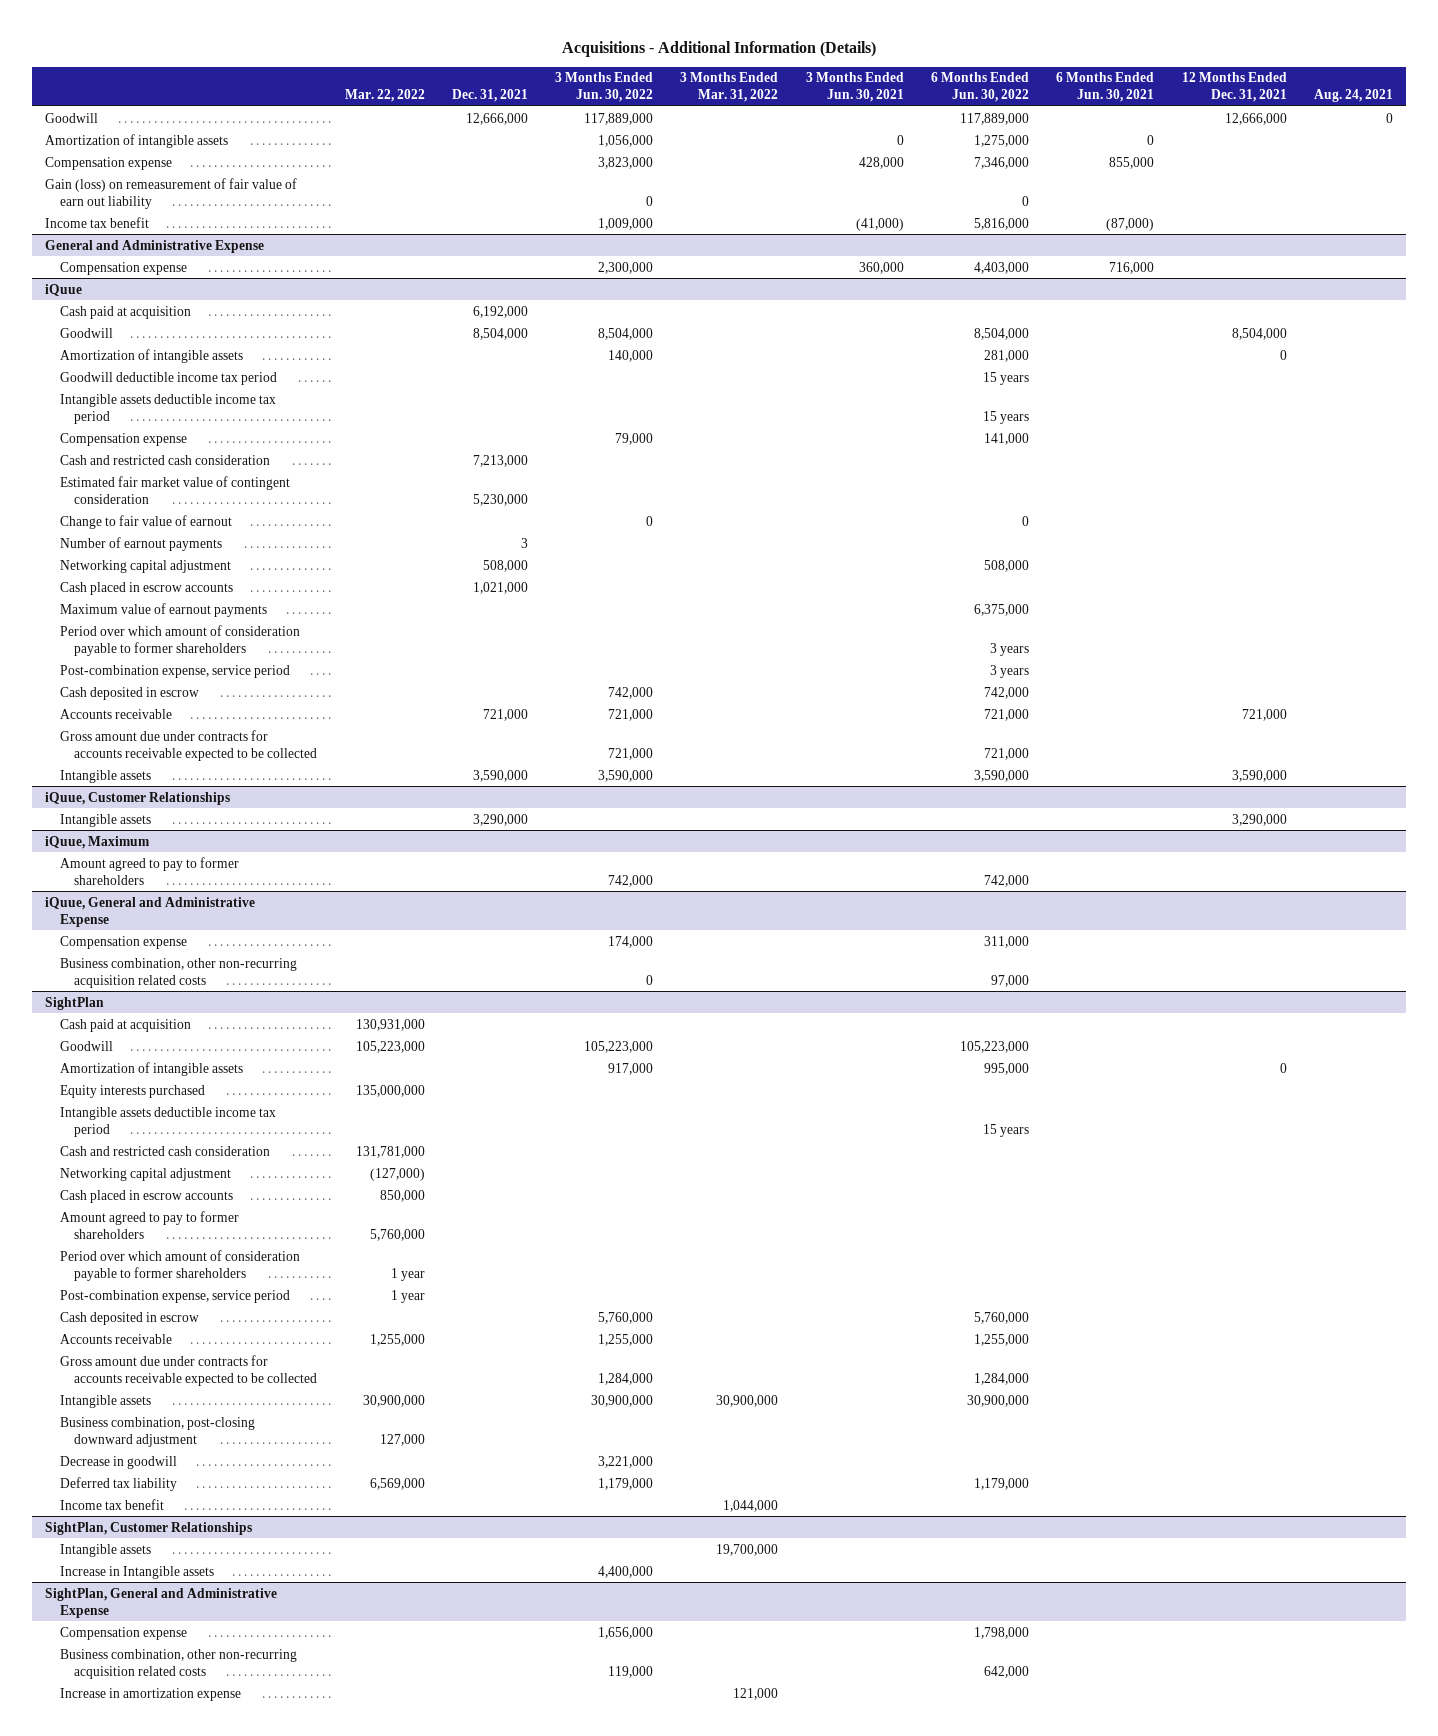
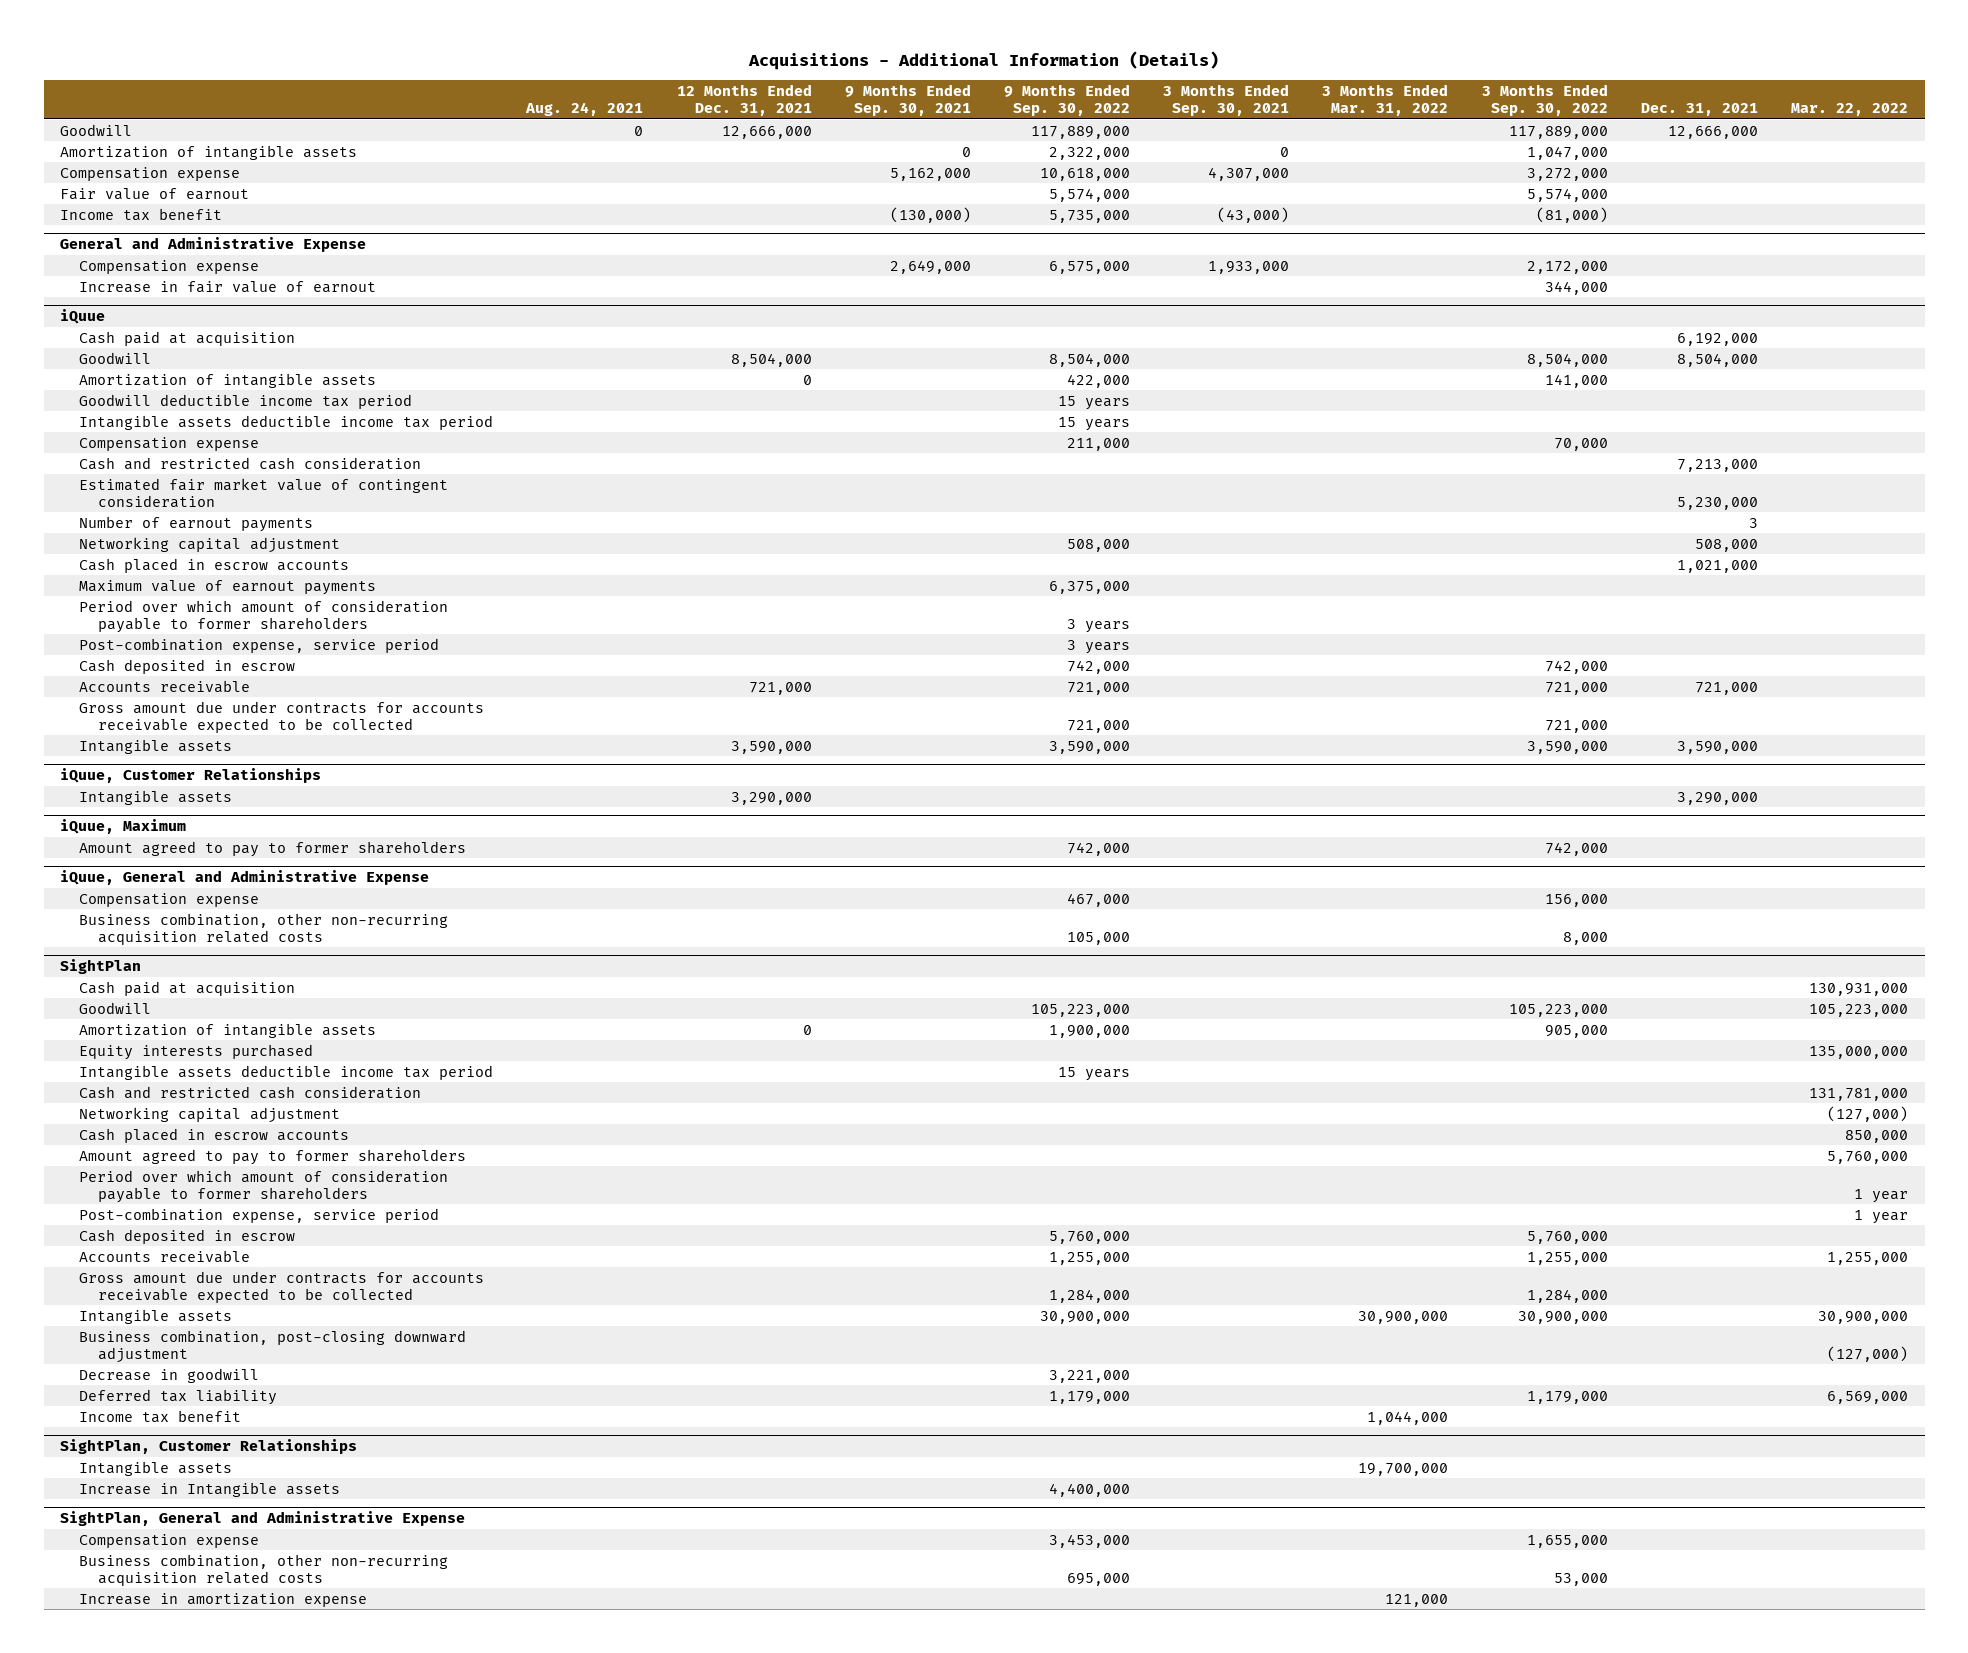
[555,72,654,103] 3 Months Ended Jun. 30, 2022 -> none
[805,72,904,103] 3 Months Ended Jun. 30, 2021 -> none
[931,72,1030,103] 6 Months Ended Jun. 30, 2022 -> none
[1056,72,1155,103] 6 Months Ended Jun. 30, 2021 -> none
none -> [844,84,971,117] 9 Months Ended Sep. 30, 2021
none -> [1004,84,1131,117] 9 Months Ended Sep. 30, 2022
none -> [1163,84,1290,117] 3 Months Ended Sep. 30, 2021
none -> [1481,84,1608,117] 3 Months Ended Sep. 30, 2022
[45,177,298,209] Gain (loss) on remeasurement of fair value of earn out liability -> none
none -> [60,187,250,200] Fair value of earnout
none -> [79,280,377,293] Increase in fair value of earnout
[59,514,232,529] Change to fair value of earnout -> none
[379,1433,425,1446] 127,000 -> [1827,1345,1909,1362] (127,000)

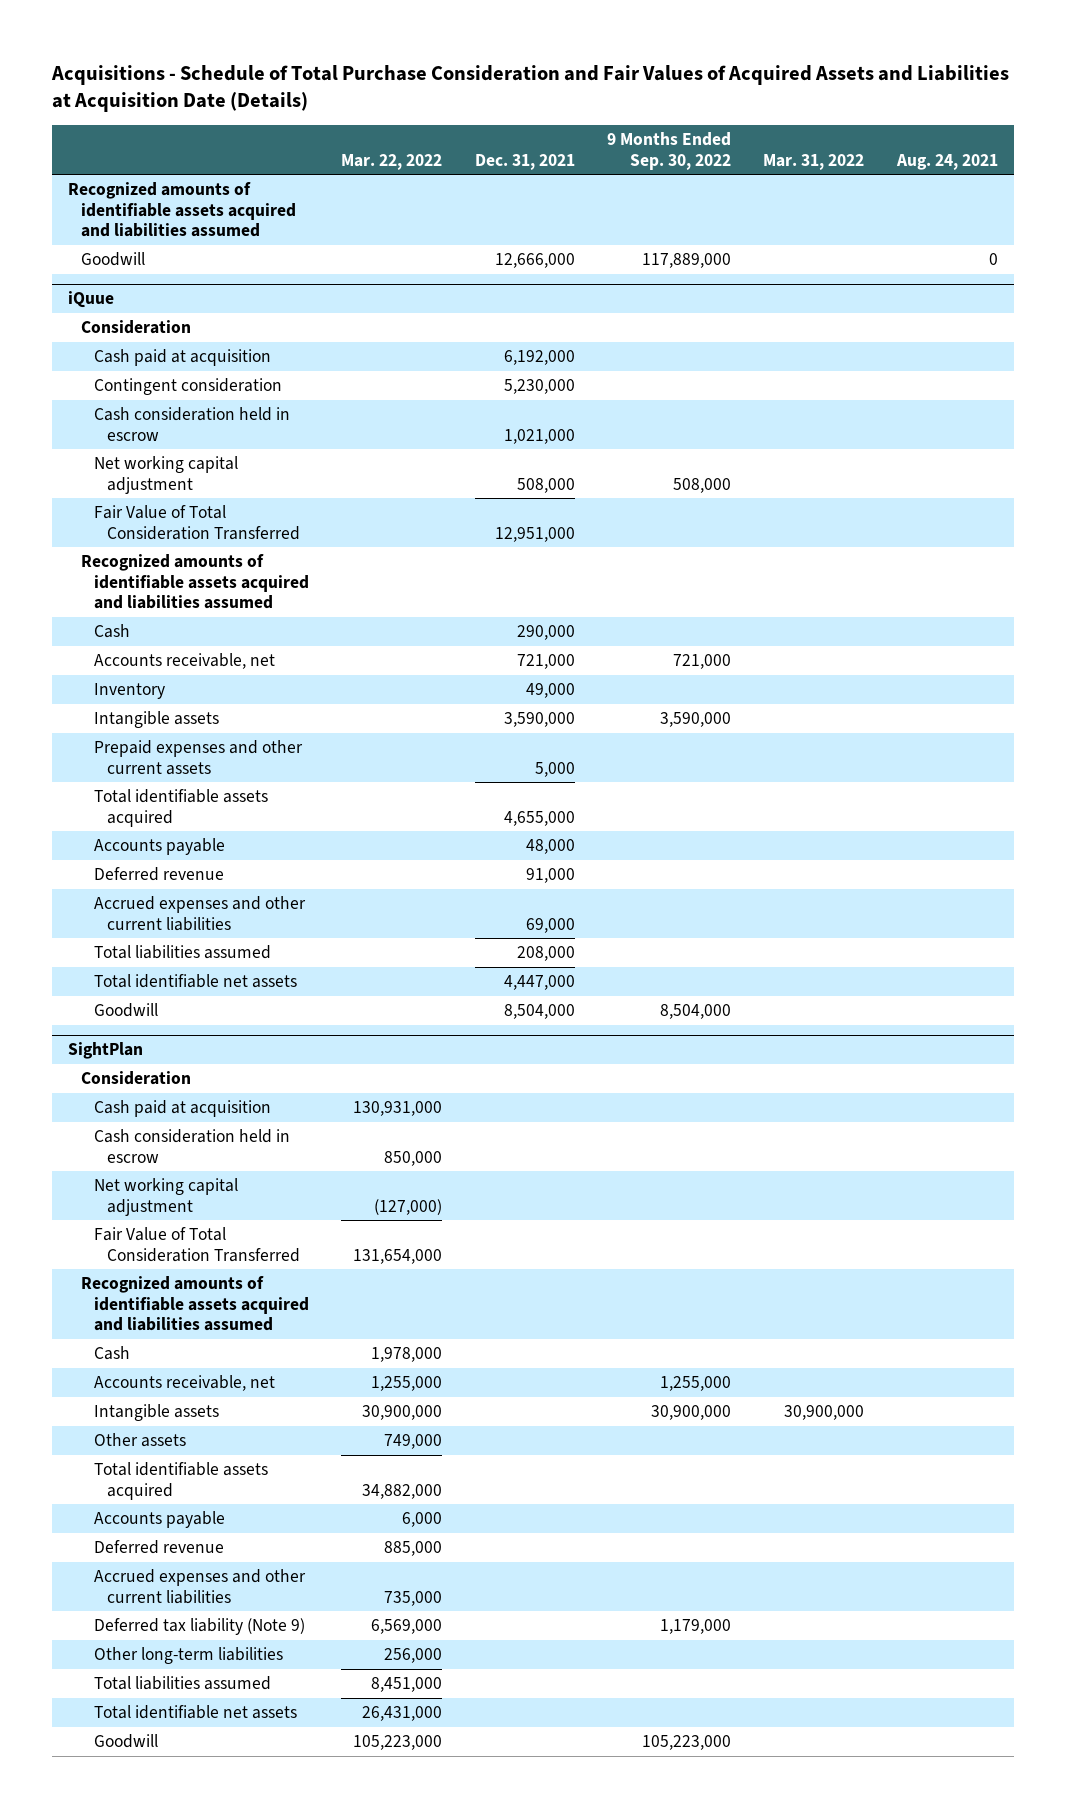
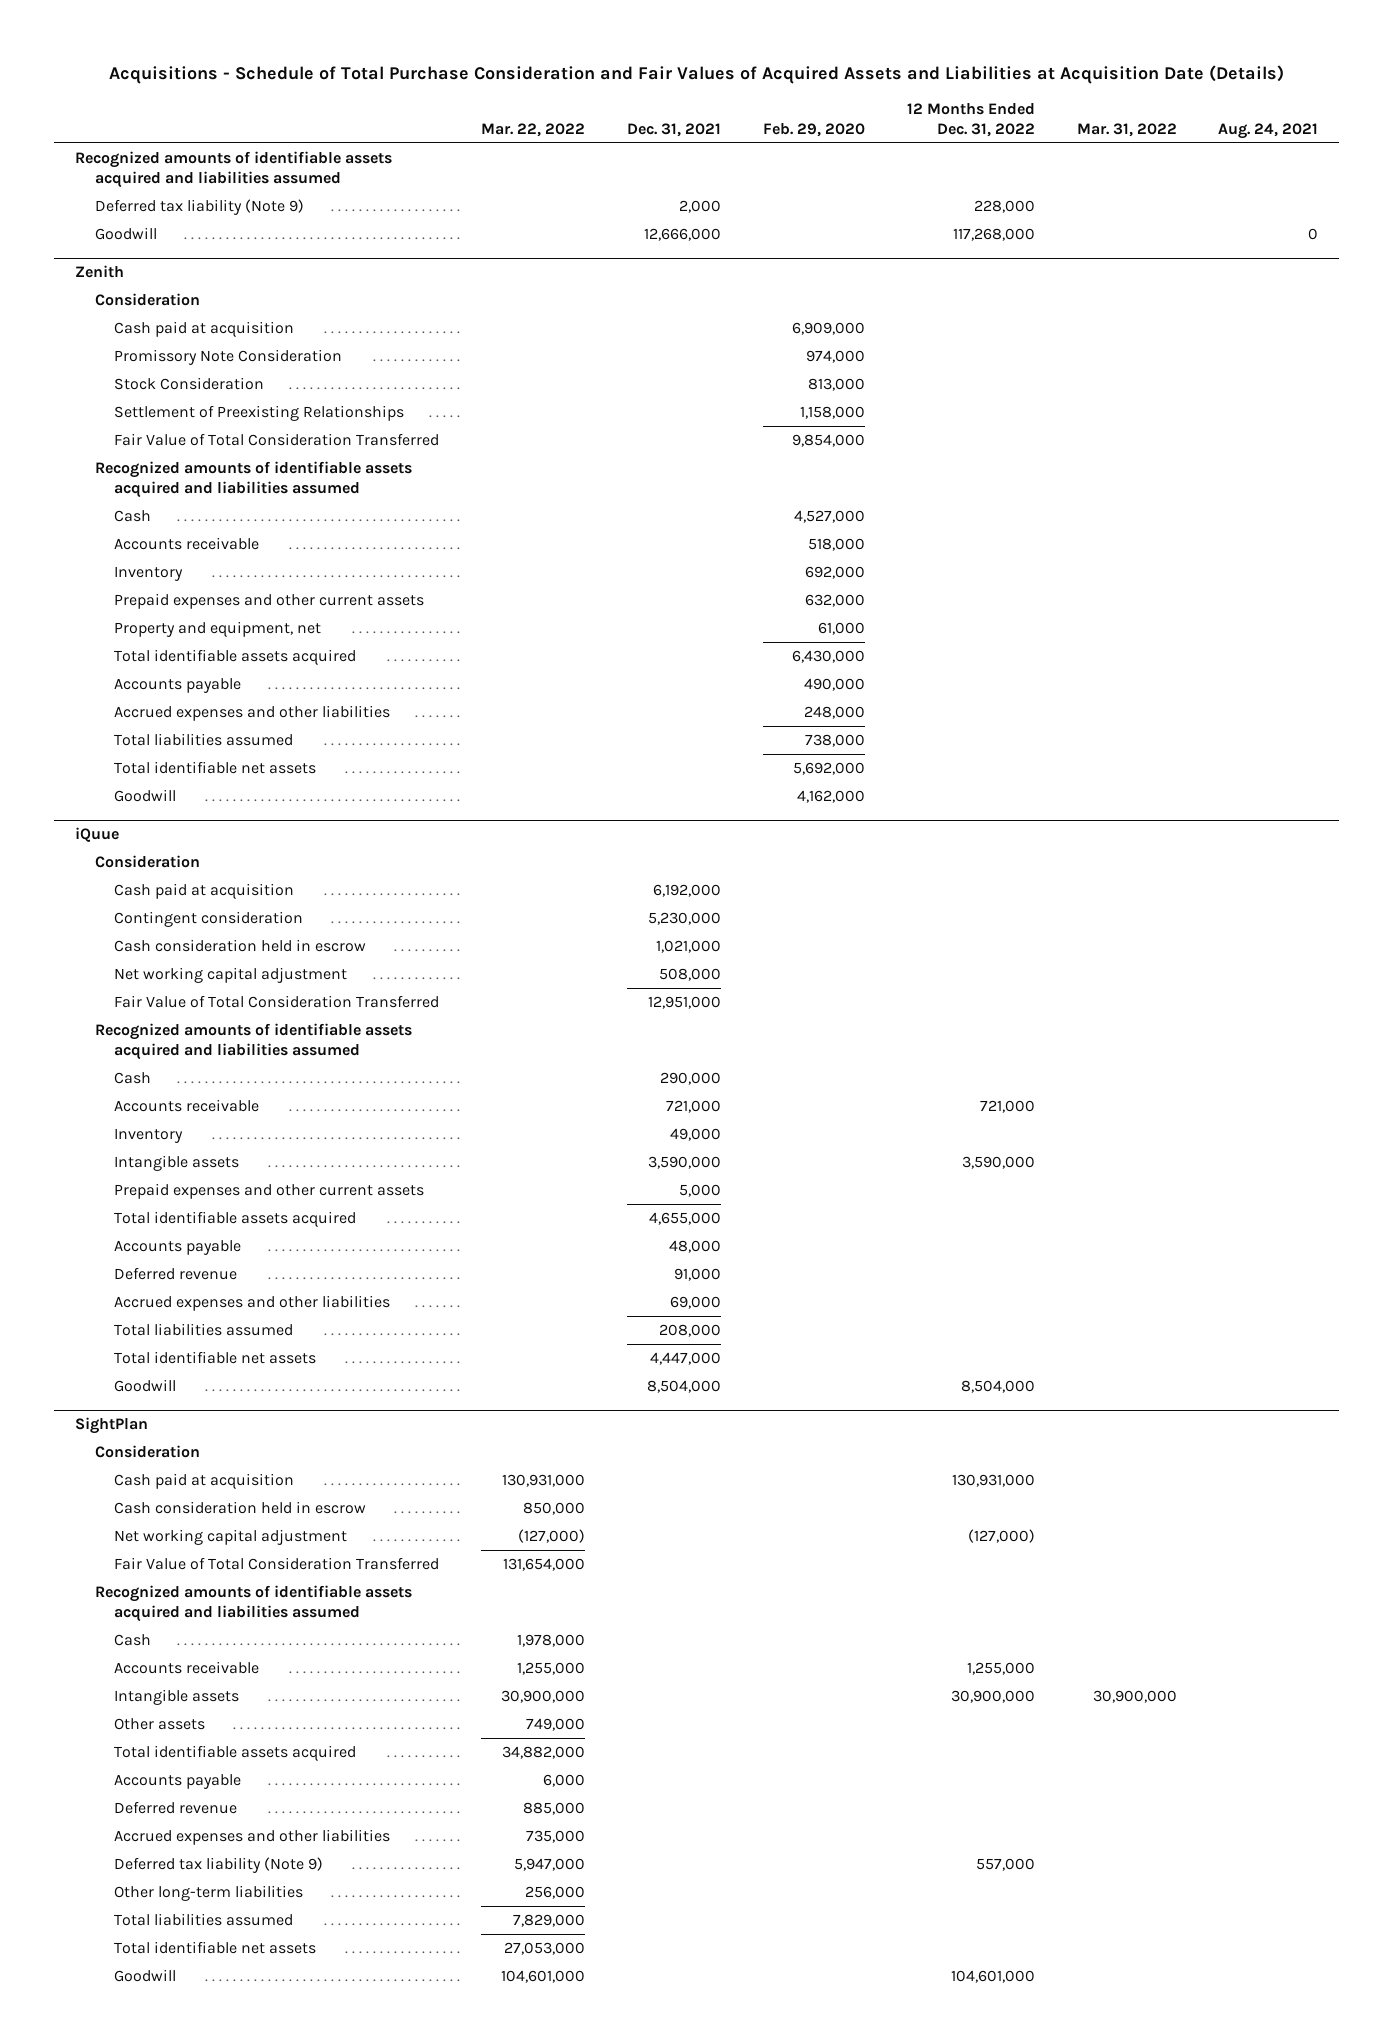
[606,132,731,170] 9 Months Ended Sep. 30, 2022 -> none
none -> [762,122,865,137] Feb. 29, 2020
none -> [906,102,1035,137] 12 Months Ended Dec. 31, 2022
none -> [94,198,304,215] Deferred tax liability (Note 9)
none -> [75,265,125,279] Zenith
none -> [94,292,200,306] Consideration
none -> [114,320,295,337] Cash paid at acquisition
none -> [114,348,343,365] Promissory Note Consideration
none -> [114,376,265,390] Stock Consideration
none -> [114,404,405,421] Settlement of Preexisting Relationships
none -> [114,432,440,446] Fair Value of Total Consideration Transferred
none -> [94,460,412,499] Recognized amounts of identifiable assets acquired and liabilities assumed
none -> [114,509,152,522] Cash
none -> [114,536,260,550] Accounts receivable
none -> [114,565,184,581] Inventory
none -> [114,592,425,609] Prepaid expenses and other current assets
none -> [114,620,322,637] Property and equipment, net
none -> [114,648,357,665] Total identifiable assets acquired
none -> [114,677,242,693] Accounts payable
none -> [114,704,391,721] Accrued expenses and other liabilities
none -> [114,732,294,746] Total liabilities assumed
none -> [114,760,317,774] Total identifiable net assets
none -> [114,788,177,802] Goodwill
[93,653,275,670] Accounts receivable, net -> [114,1098,260,1112] Accounts receivable
[93,896,306,931] Accrued expenses and other current liabilities -> [114,1294,391,1311] Accrued expenses and other liabilities
[93,1375,275,1392] Accounts receivable, net -> [114,1660,260,1674] Accounts receivable
[93,1569,306,1604] Accrued expenses and other current liabilities -> [114,1828,391,1845] Accrued expenses and other liabilities
[371,1619,443,1635] 6,569,000 -> [514,1857,586,1871] 5,947,000
[371,1677,443,1693] 8,451,000 -> [513,1913,586,1927] 7,829,000
[362,1706,443,1722] 26,431,000 -> [504,1941,586,1955] 27,053,000
[353,1735,443,1751] 105,223,000 -> [501,1969,586,1983] 104,601,000

